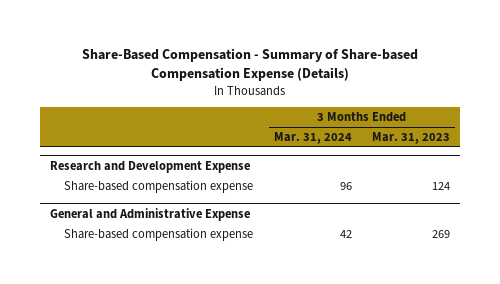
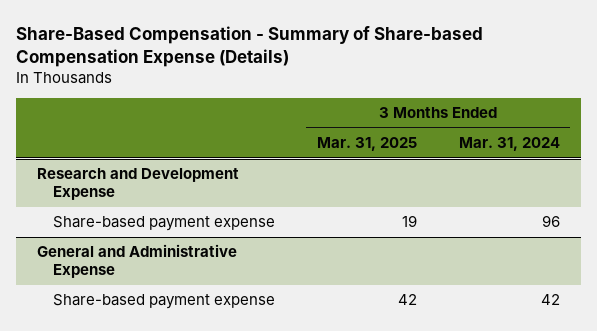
[372,132,451,145] Mar. 31, 2023 -> none
none -> [316,137,417,152] Mar. 31, 2025
[64,179,254,193] Share-based compensation expense -> [52,216,275,232] Share-based payment expense
[64,227,254,241] Share-based compensation expense -> [52,294,275,310] Share-based payment expense

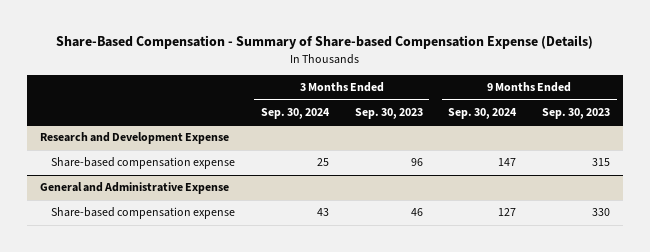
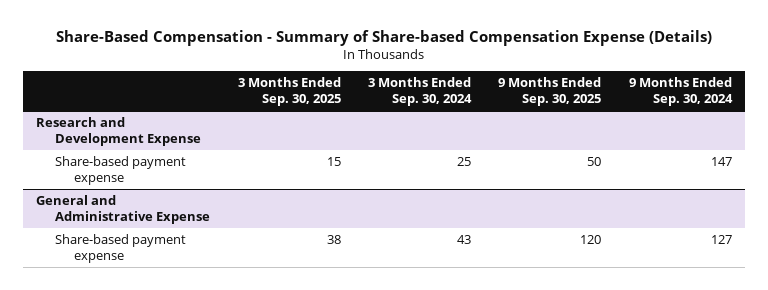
[354,107,423,119] Sep. 30, 2023 -> none
[542,107,611,119] Sep. 30, 2023 -> none
none -> [237,77,341,107] 3 Months Ended Sep. 30, 2025
none -> [498,77,602,107] 9 Months Ended Sep. 30, 2025
[51,157,236,170] Share-based compensation expense -> [55,155,187,185] Share-based payment expense
[51,207,236,220] Share-based compensation expense -> [55,233,187,263] Share-based payment expense

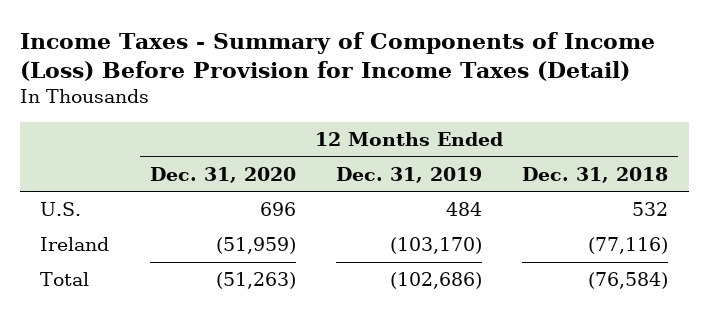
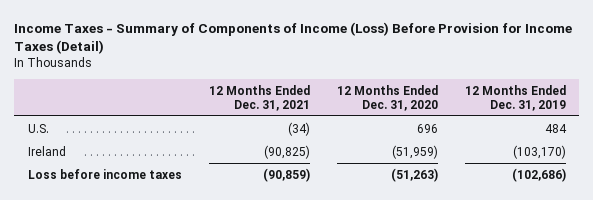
[522,166,669,183] Dec. 31, 2018 -> none
none -> [208,84,310,111] 12 Months Ended Dec. 31, 2021
[40,272,90,287] Total -> [27,168,182,179] Loss before income taxes

